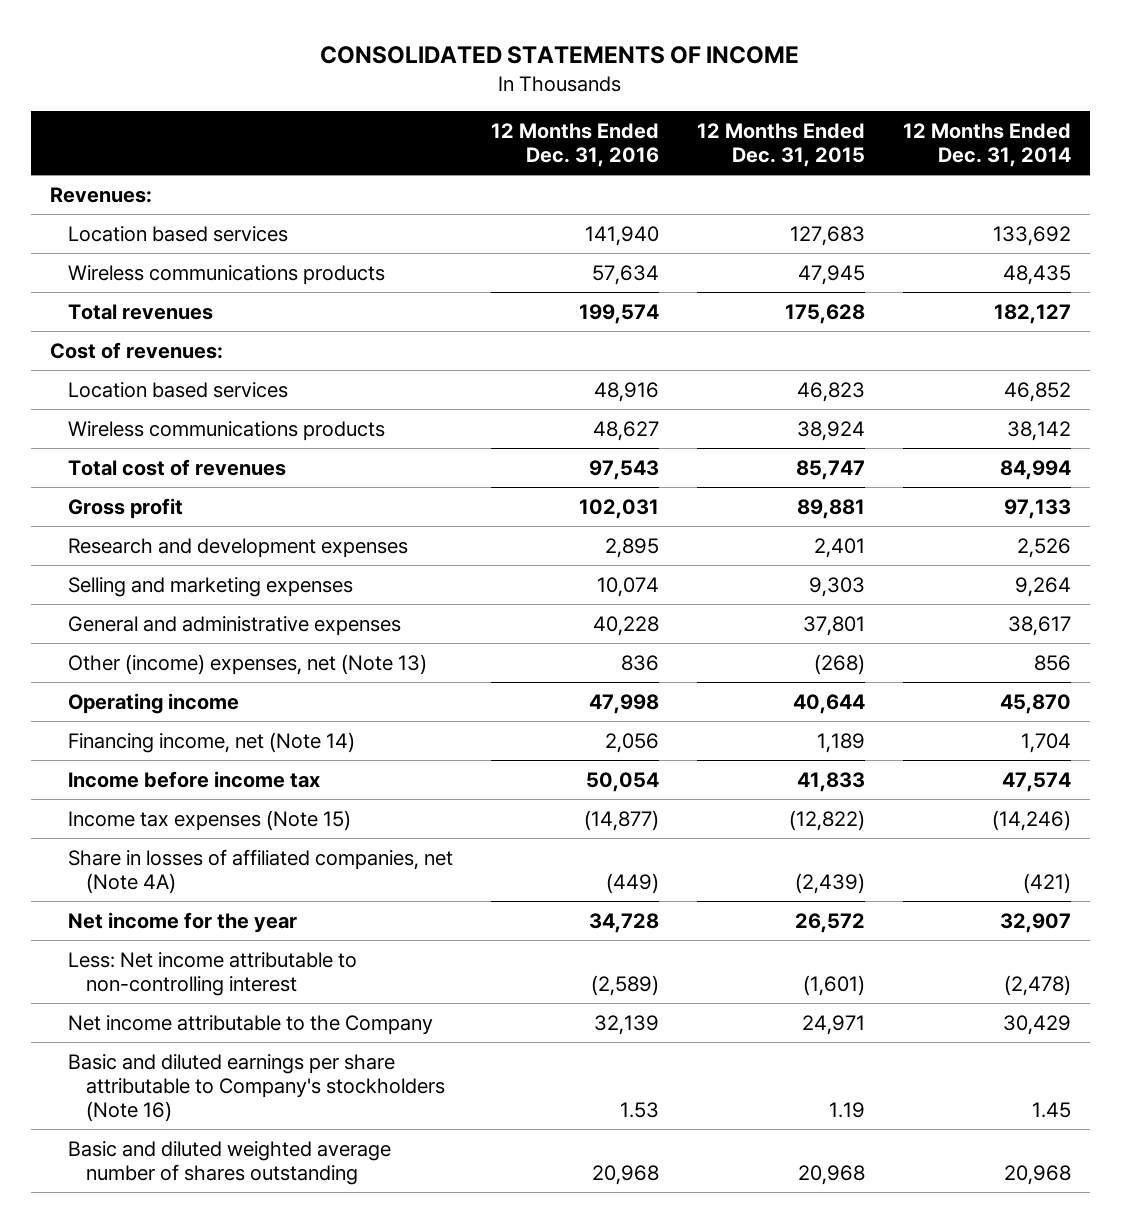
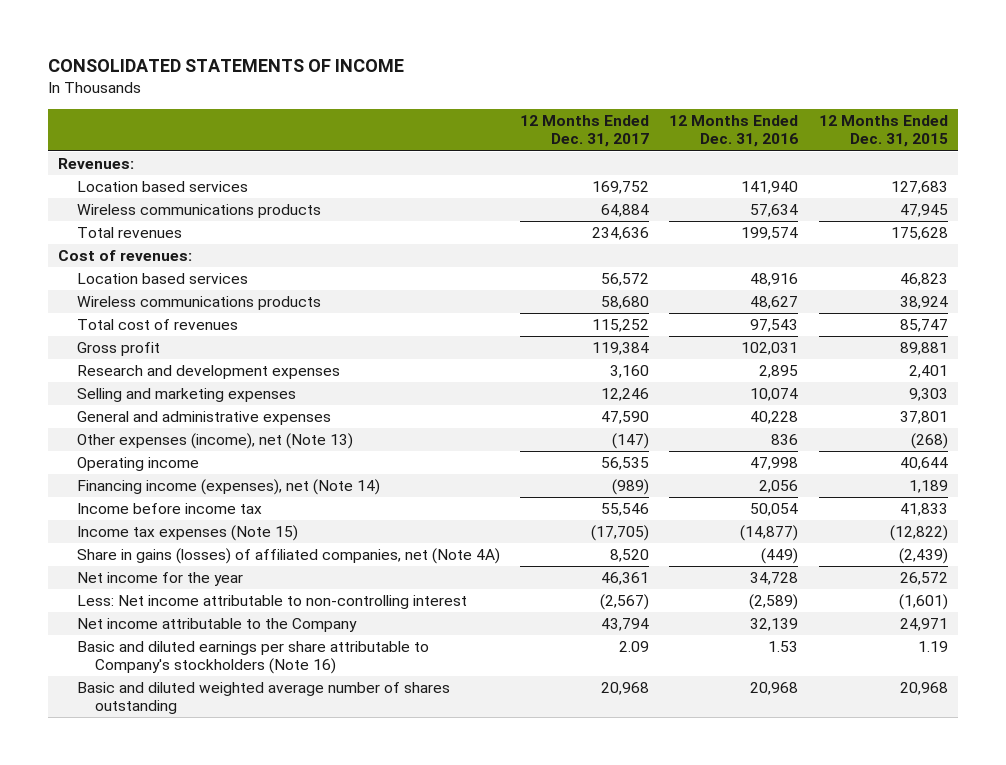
[902,123,1071,168] 12 Months Ended Dec. 31, 2014 -> none
none -> [519,115,649,148] 12 Months Ended Dec. 31, 2017
[68,653,428,675] Other (income) expenses, net (Note 13) -> [76,433,353,450] Other expenses (income), net (Note 13)
[68,731,356,753] Financing income, net (Note 14) -> [76,479,380,496] Financing income (expenses), net (Note 14)
[68,848,454,894] Share in losses of affiliated companies, net (Note 4A) -> [76,548,500,565] Share in gains (losses) of affiliated companies, net (Note 4A)

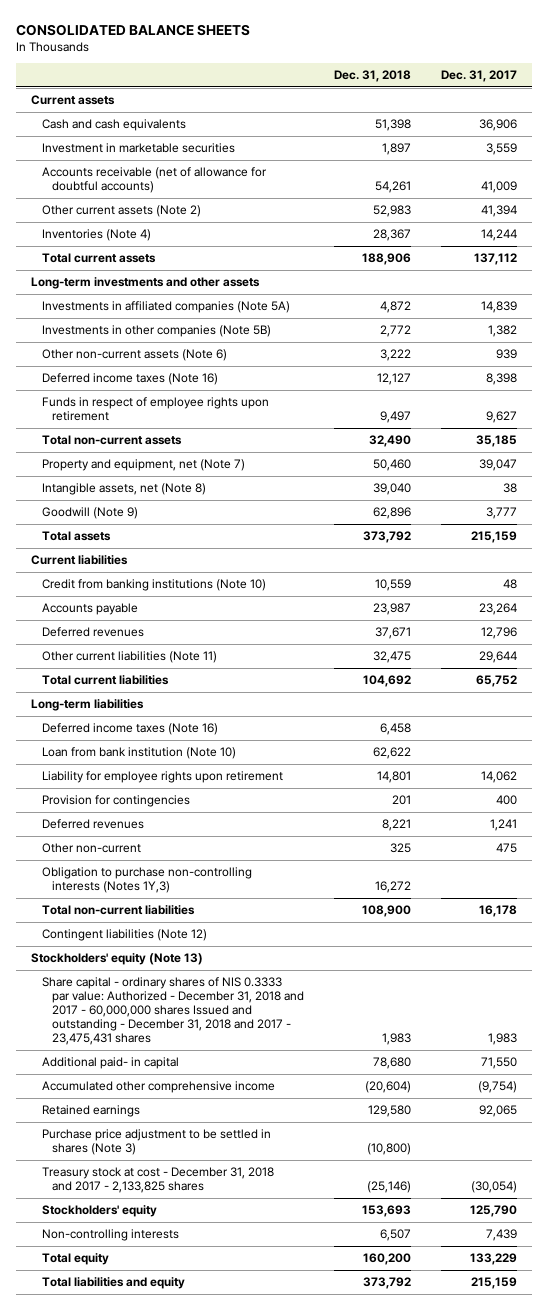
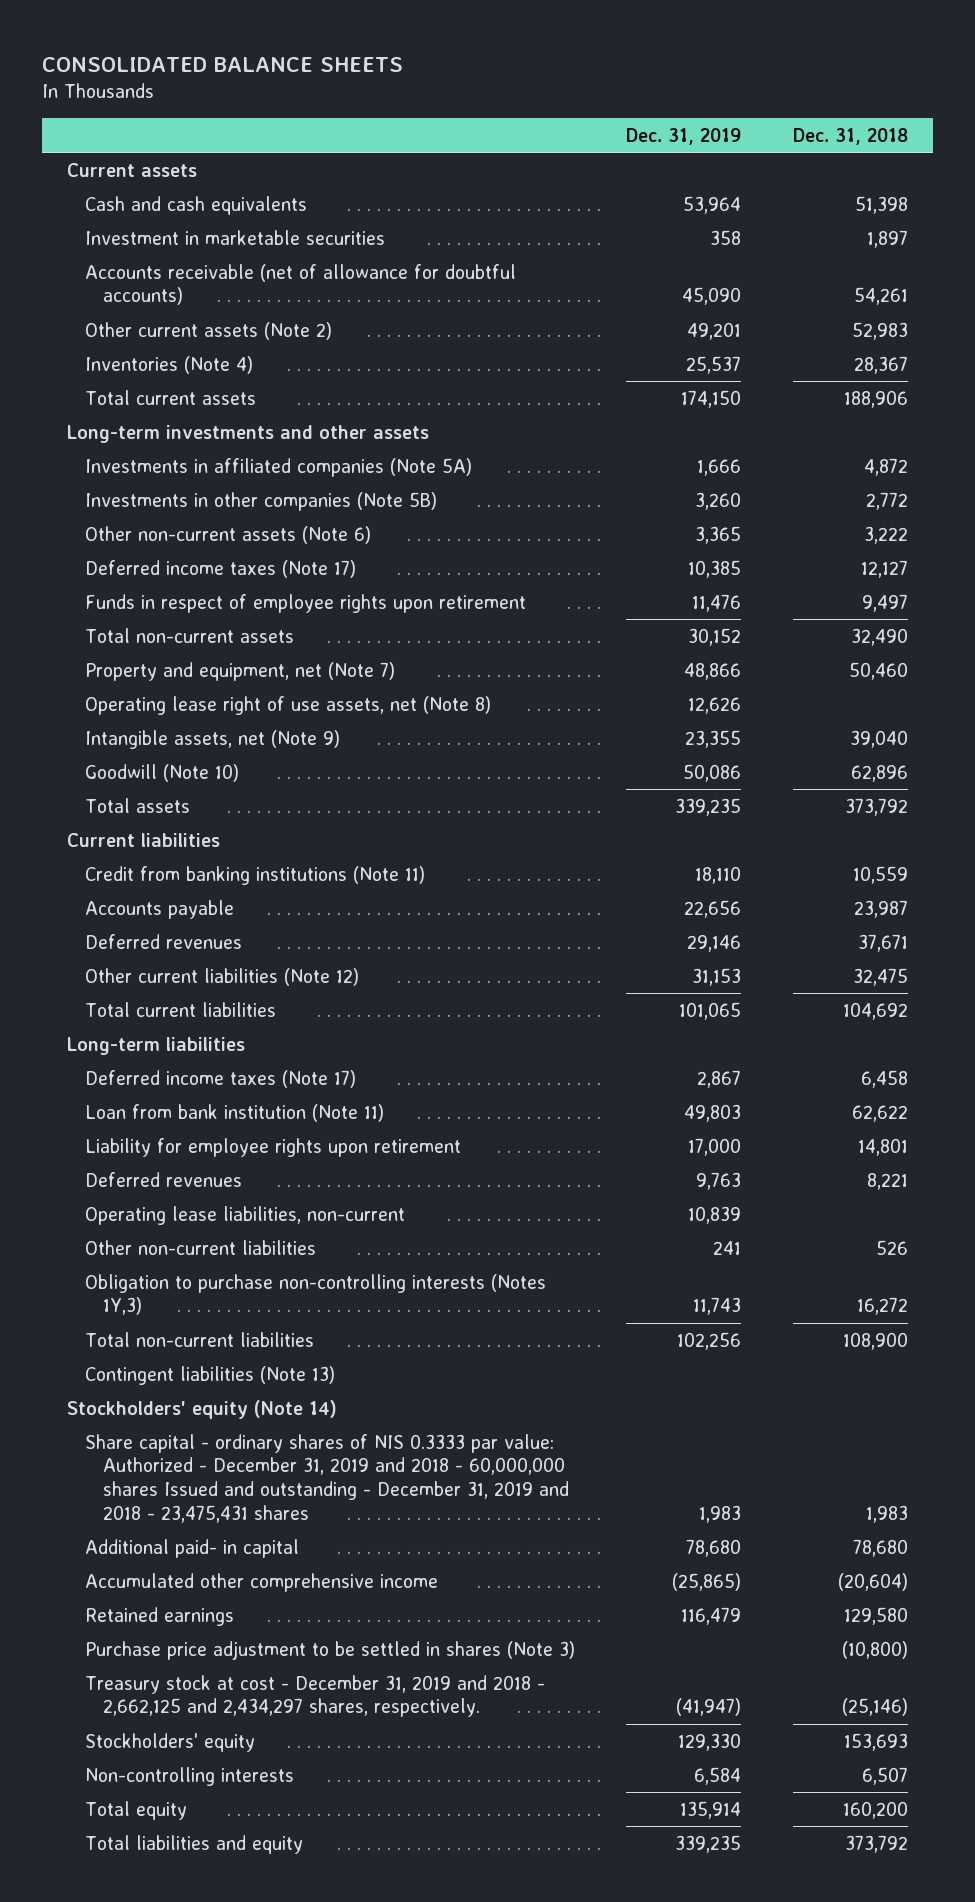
[441,70,518,83] Dec. 31, 2017 -> none
none -> [626,127,742,145] Dec. 31, 2019
[41,373,218,386] Deferred income taxes (Note 16) -> [85,559,357,578] Deferred income taxes (Note 17)
none -> [85,695,492,715] Operating lease right of use assets, net (Note 8)
[41,483,206,496] Intangible assets, net (Note 8) -> [85,729,341,749] Intangible assets, net (Note 9)
[41,507,138,520] Goodwill (Note 9) -> [85,763,240,782] Goodwill (Note 10)
[41,579,266,592] Credit from banking institutions (Note 10) -> [85,865,426,885] Credit from banking institutions (Note 11)
[41,651,217,664] Other current liabilities (Note 11) -> [85,967,360,986] Other current liabilities (Note 12)
[41,723,218,736] Deferred income taxes (Note 16) -> [85,1069,357,1088] Deferred income taxes (Note 17)
[41,747,236,760] Loan from bank institution (Note 10) -> [85,1103,385,1122] Loan from bank institution (Note 11)
[41,795,190,808] Provision for contingencies -> none
none -> [85,1205,406,1225] Operating lease liabilities, non-current
[41,843,141,854] Other non-current -> [85,1239,317,1255] Other non-current liabilities
[390,843,412,854] 325 -> [875,1239,908,1255] 526
[41,929,207,942] Contingent liabilities (Note 12) -> [85,1365,336,1385] Contingent liabilities (Note 13)
[31,953,204,966] Stockholders' equity (Note 13) -> [67,1399,338,1419] Stockholders' equity (Note 14)
[41,977,305,1046] Share capital - ordinary shares of NIS 0.3333 par value: Authorized - December 31, 2018 and 2017 - 60,000,000 shares Issued and outstanding - December 31, 2018 and 2017 - 23,475,431 shares -> [85,1433,570,1524] Share capital - ordinary shares of NIS 0.3333 par value: Authorized - December 31, 2019 and 2018 - 60,000,000 shares Issued and outstanding - December 31, 2019 and 2018 - 23,475,431 shares
[41,1167,274,1194] Treasury stock at cost - December 31, 2018 and 2017 - 2,133,825 shares -> [85,1674,546,1718] Treasury stock at cost - December 31, 2019 and 2018 - 2,662,125 and 2,434,297 shares, respectively.

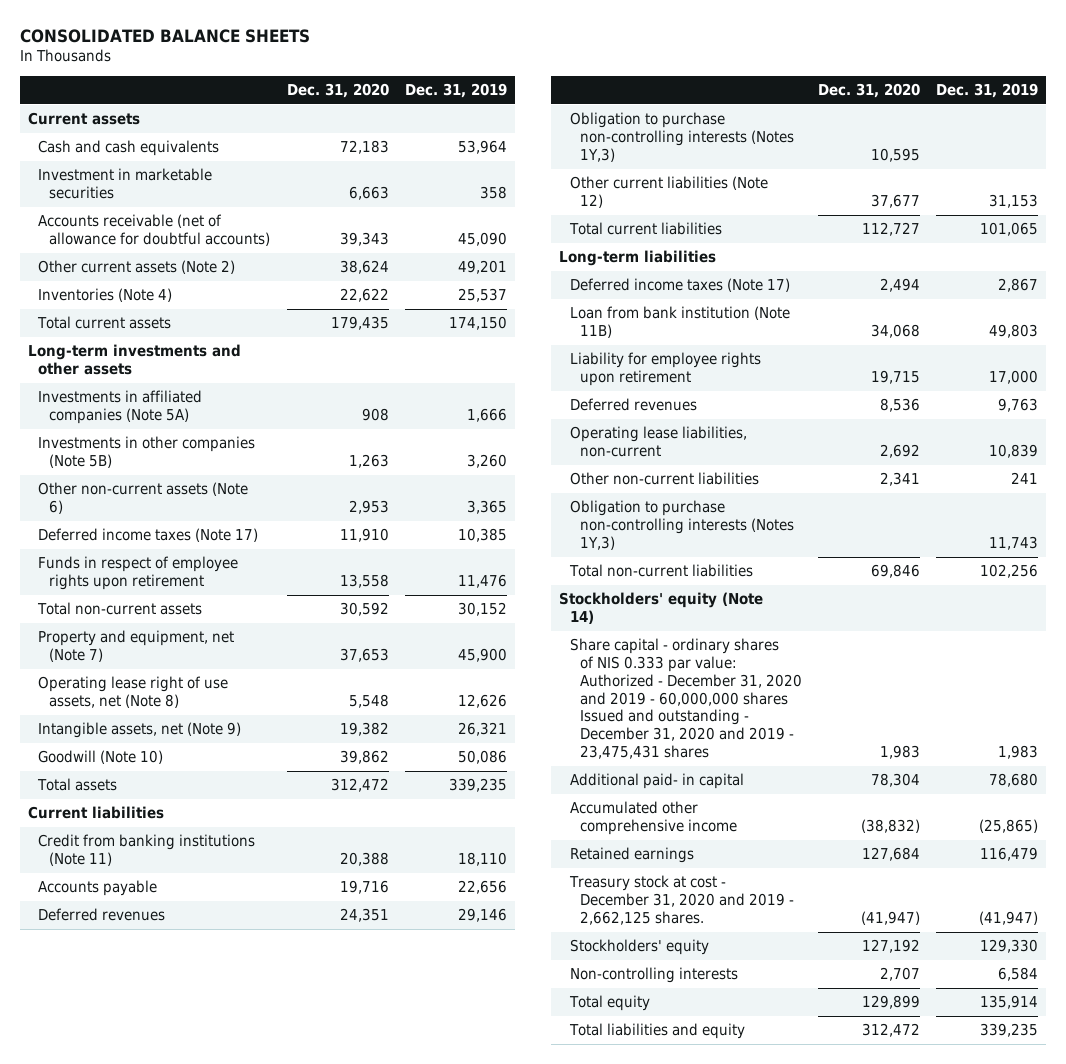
[792,127,908,145] Dec. 31, 2018 -> none
none -> [286,83,389,99] Dec. 31, 2020
[684,662,742,680] 48,866 -> [457,648,507,663] 45,900
[685,729,742,748] 23,355 -> [457,722,507,737] 26,321
none -> [569,112,795,162] Obligation to purchase non-controlling interests (Notes 1Y,3)
[85,1103,385,1122] Loan from bank institution (Note 11) -> [569,306,790,339] Loan from bank institution (Note 11B)
[85,1365,336,1385] Contingent liabilities (Note 13) -> none
[85,1433,570,1524] Share capital - ordinary shares of NIS 0.3333 par value: Authorized - December 31, 2019 and 2018 - 60,000,000 shares Issued and outstanding - December 31, 2019 and 2018 - 23,475,431 shares -> [569,638,803,759] Share capital - ordinary shares of NIS 0.333 par value: Authorized - December 31, 2020 and 2019 - 60,000,000 shares Issued and outstanding - December 31, 2020 and 2019 - 23,475,431 shares
[85,1640,576,1660] Purchase price adjustment to be settled in shares (Note 3) -> none
[85,1674,546,1718] Treasury stock at cost - December 31, 2019 and 2018 - 2,662,125 and 2,434,297 shares, respectively. -> [568,875,795,925] Treasury stock at cost - December 31, 2020 and 2019 - 2,662,125 shares.

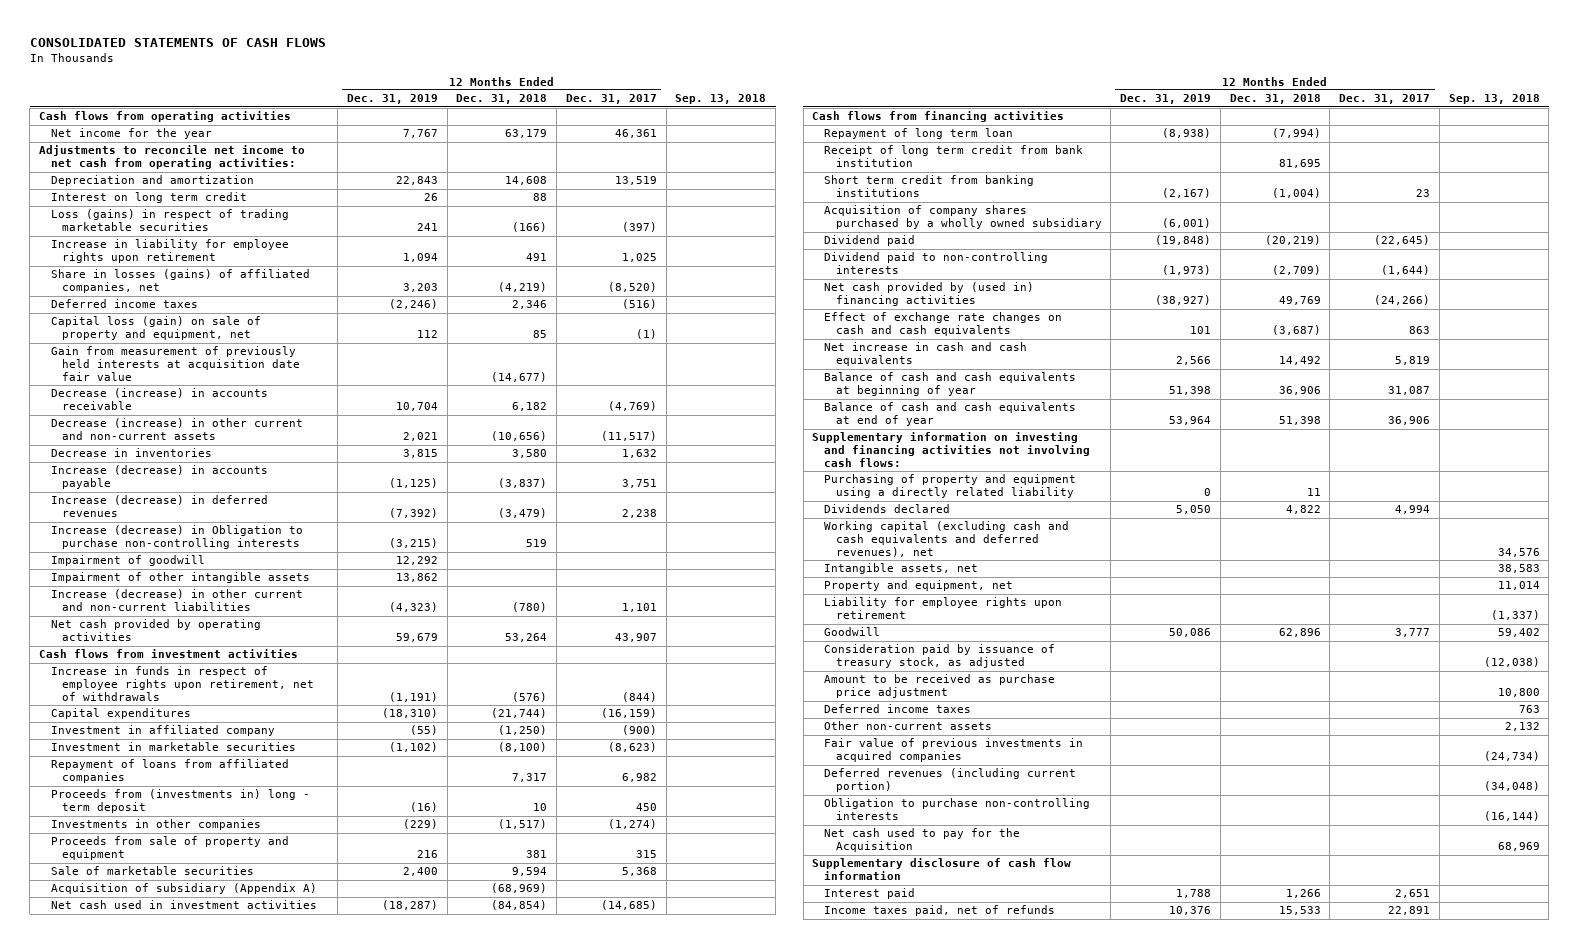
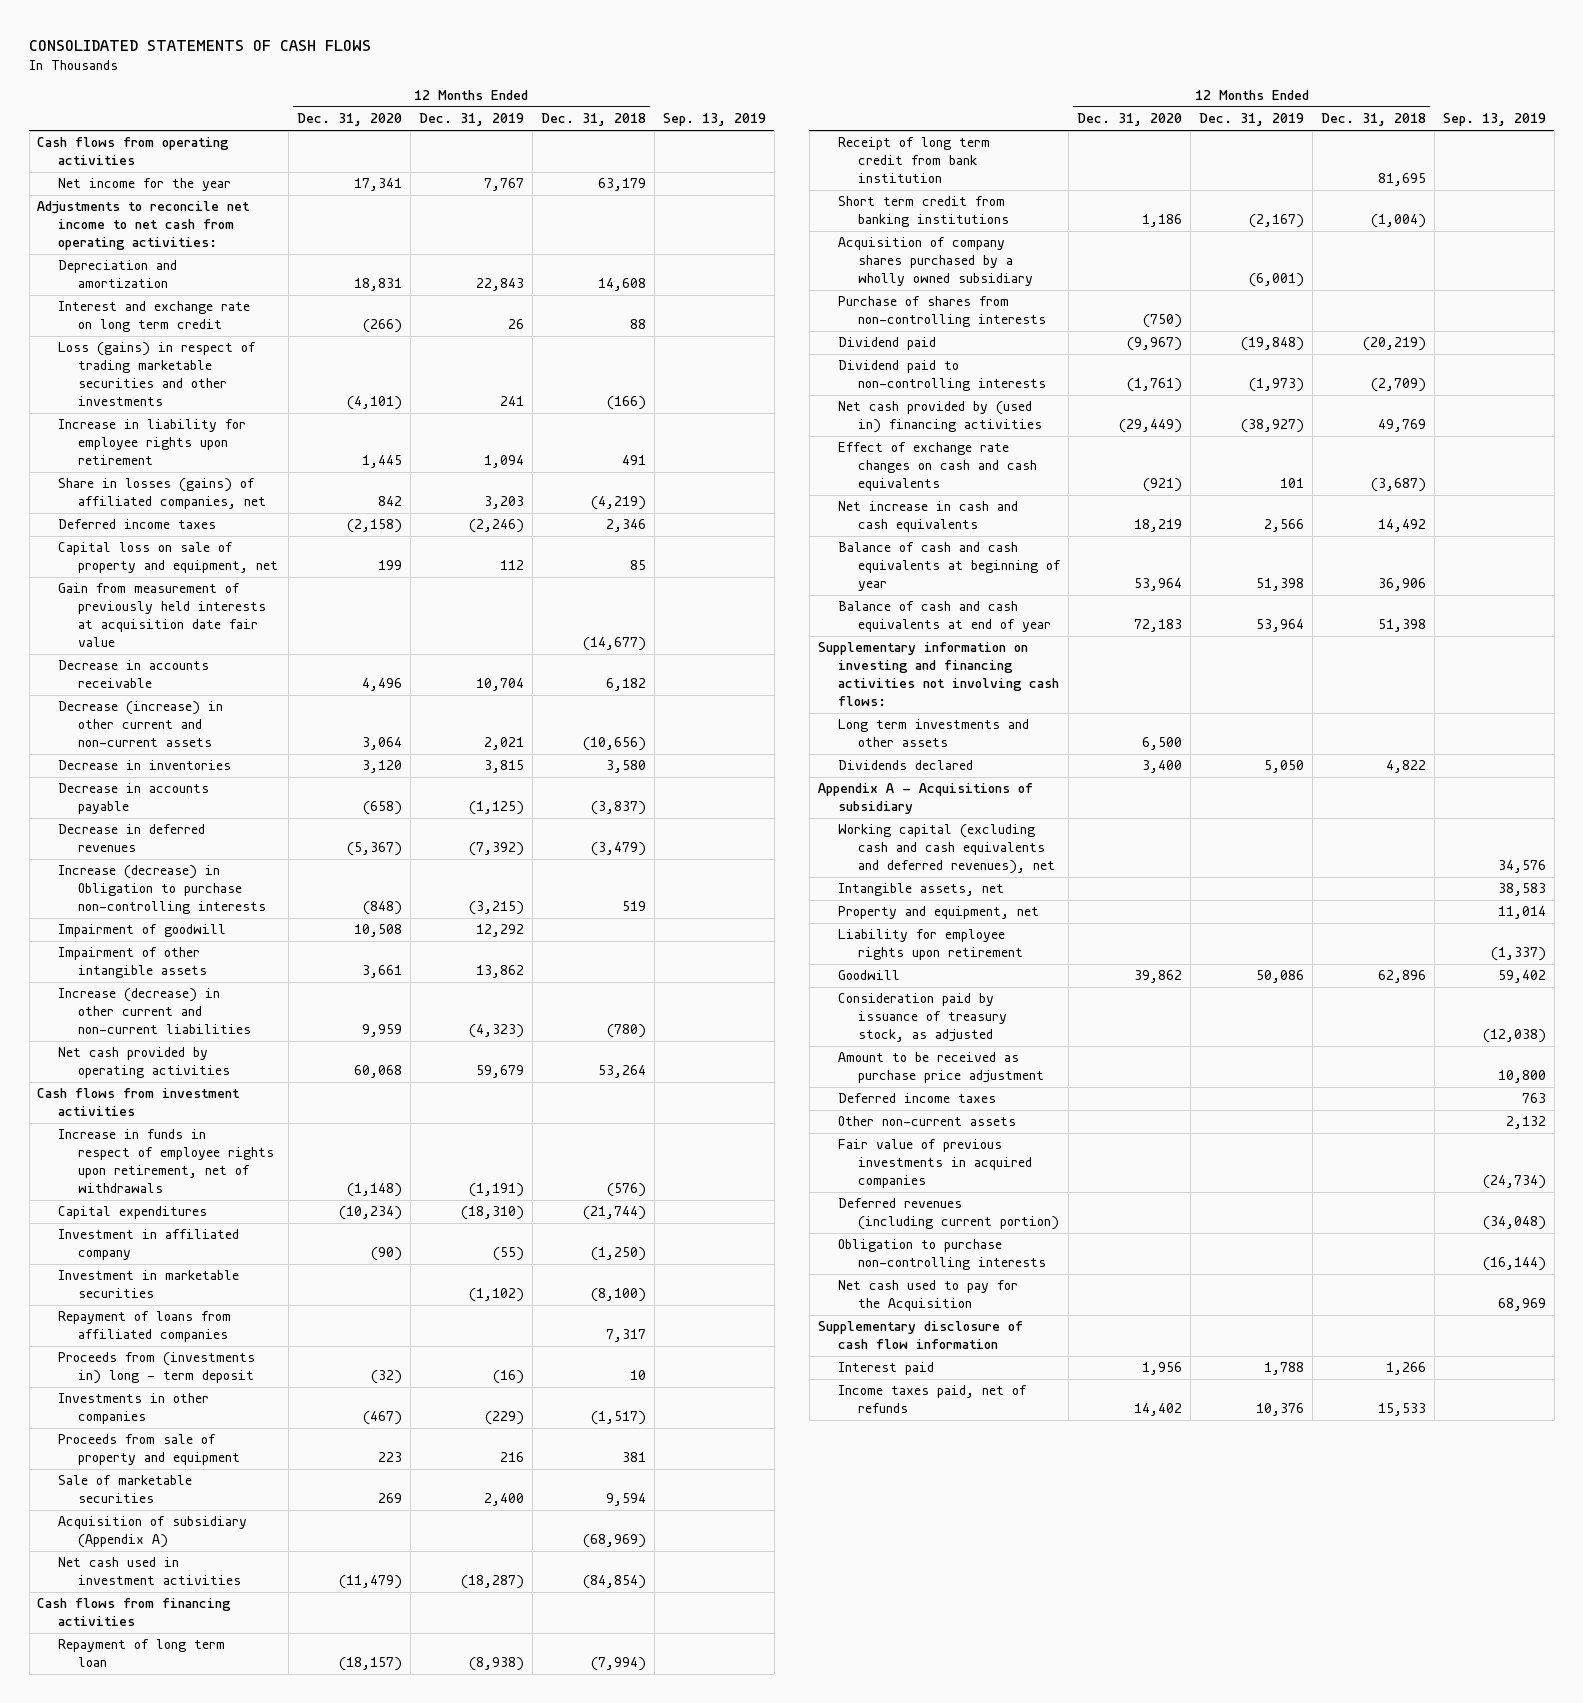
[565,94,657,105] Dec. 31, 2017 -> none
[675,94,767,105] Sep. 13, 2018 -> none
none -> [296,113,402,127] Dec. 31, 2020
none -> [662,113,766,127] Sep. 13, 2019
[50,192,247,204] Interest on long term credit -> [57,301,250,333] Interest and exchange rate on long term credit
[50,209,289,232] Loss (gains) in respect of trading marketable securities -> [57,342,256,407] Loss (gains) in respect of trading marketable securities and other investments
[50,316,261,341] Capital loss (gain) on sale of property and equipment, net -> [57,542,279,574] Capital loss on sale of property and equipment, net
[50,388,268,411] Decrease (increase) in accounts receivable -> [57,660,209,689] Decrease in accounts receivable
[50,465,268,490] Increase (decrease) in accounts payable -> [57,783,209,815] Decrease in accounts payable
[50,495,268,518] Increase (decrease) in deferred revenues -> [57,824,205,853] Decrease in deferred revenues
none -> [837,296,1047,328] Purchase of shares from non-controlling interests
[823,474,1076,499] Purchasing of property and equipment using a directly related liability -> none
none -> [837,719,1029,748] Long term investments and other assets
none -> [817,783,1033,815] Appendix A - Acquisitions of subsidiary

